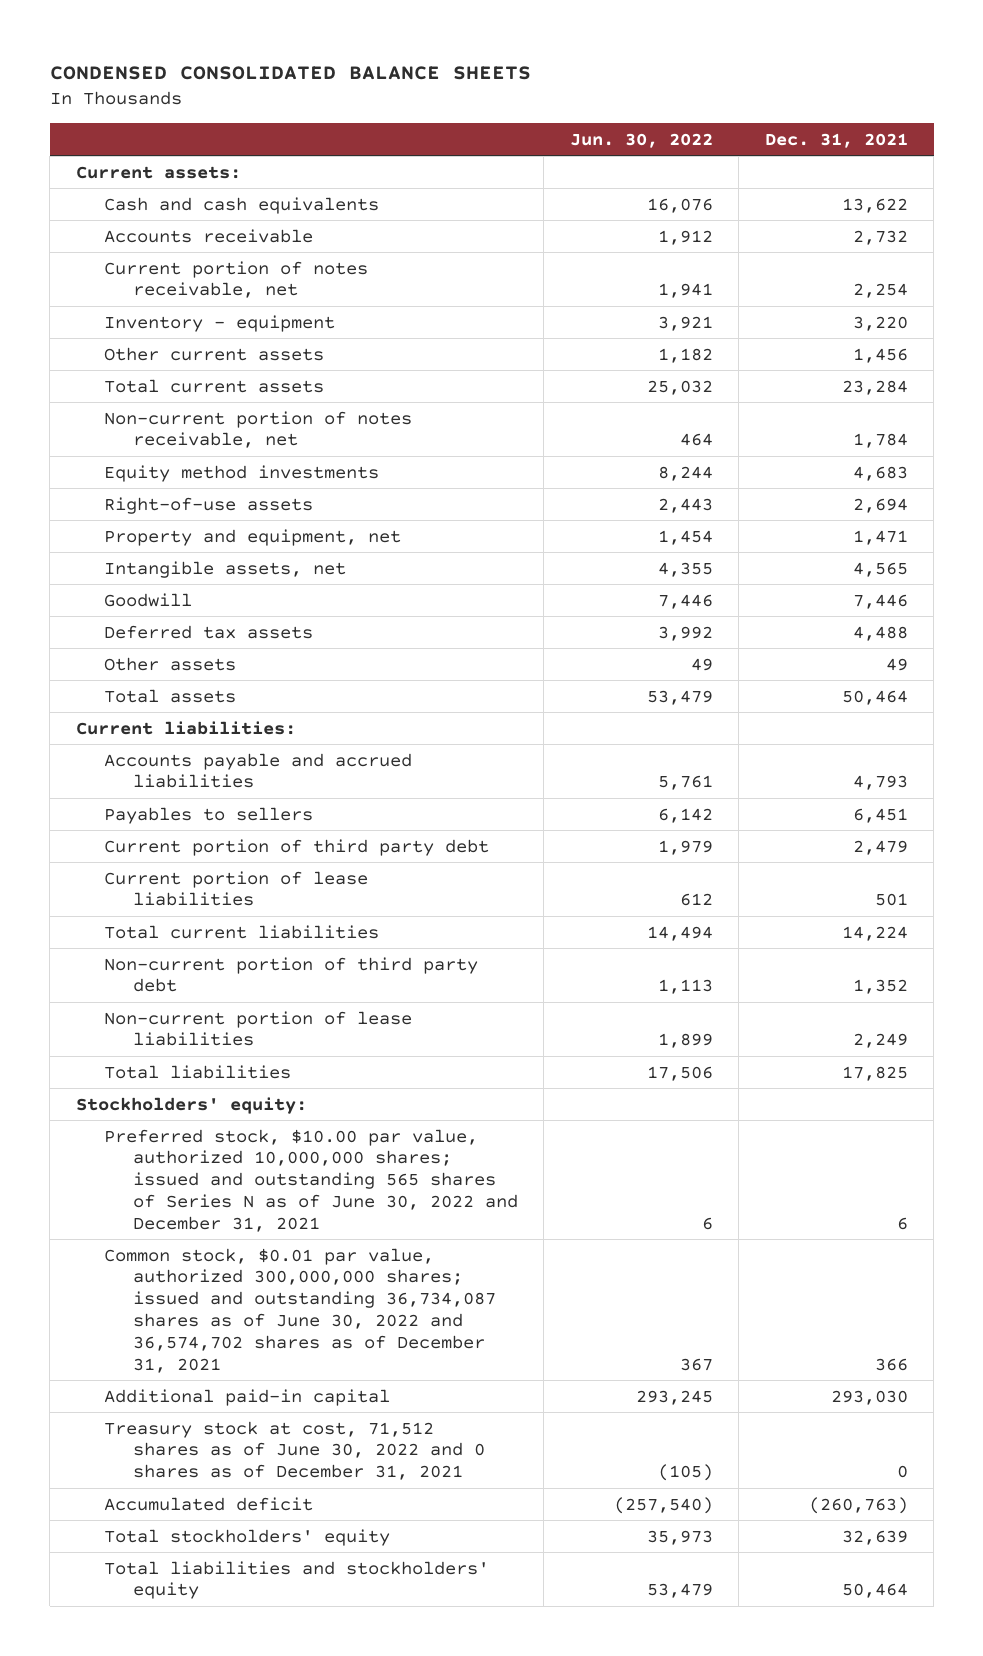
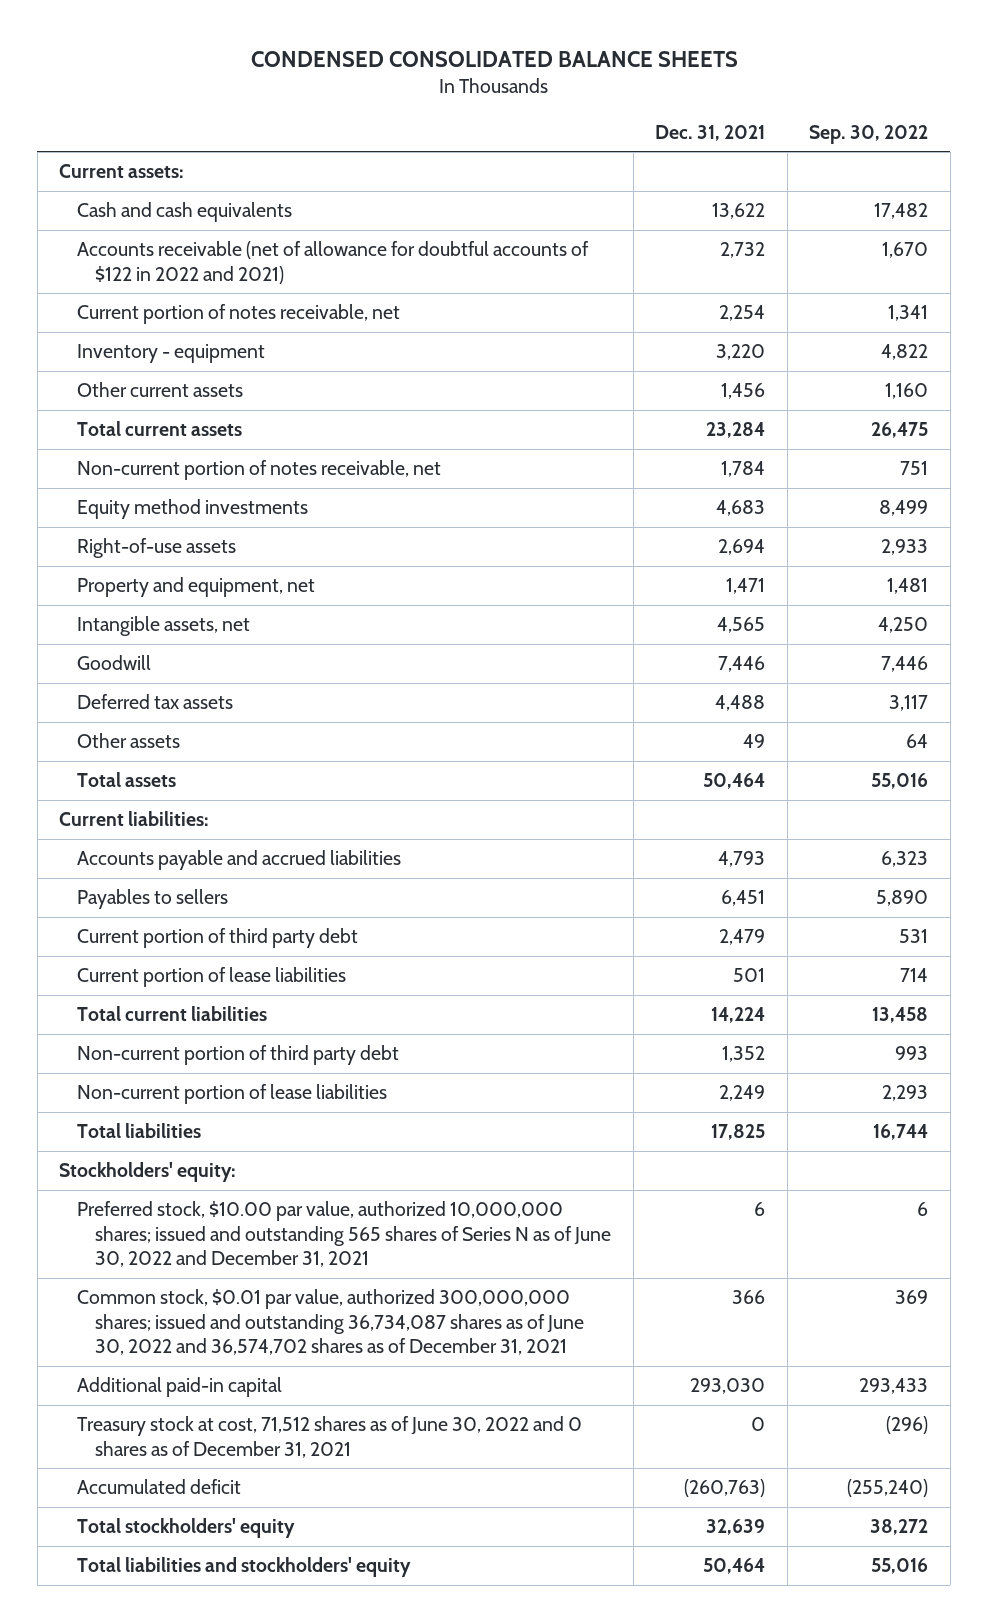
[569,132,713,148] Jun. 30, 2022 -> none
none -> [809,124,929,144] Sep. 30, 2022
[104,228,314,243] Accounts receivable -> [77,241,590,284] Accounts receivable (net of allowance for doubtful accounts of $122 in 2022 and 2021)

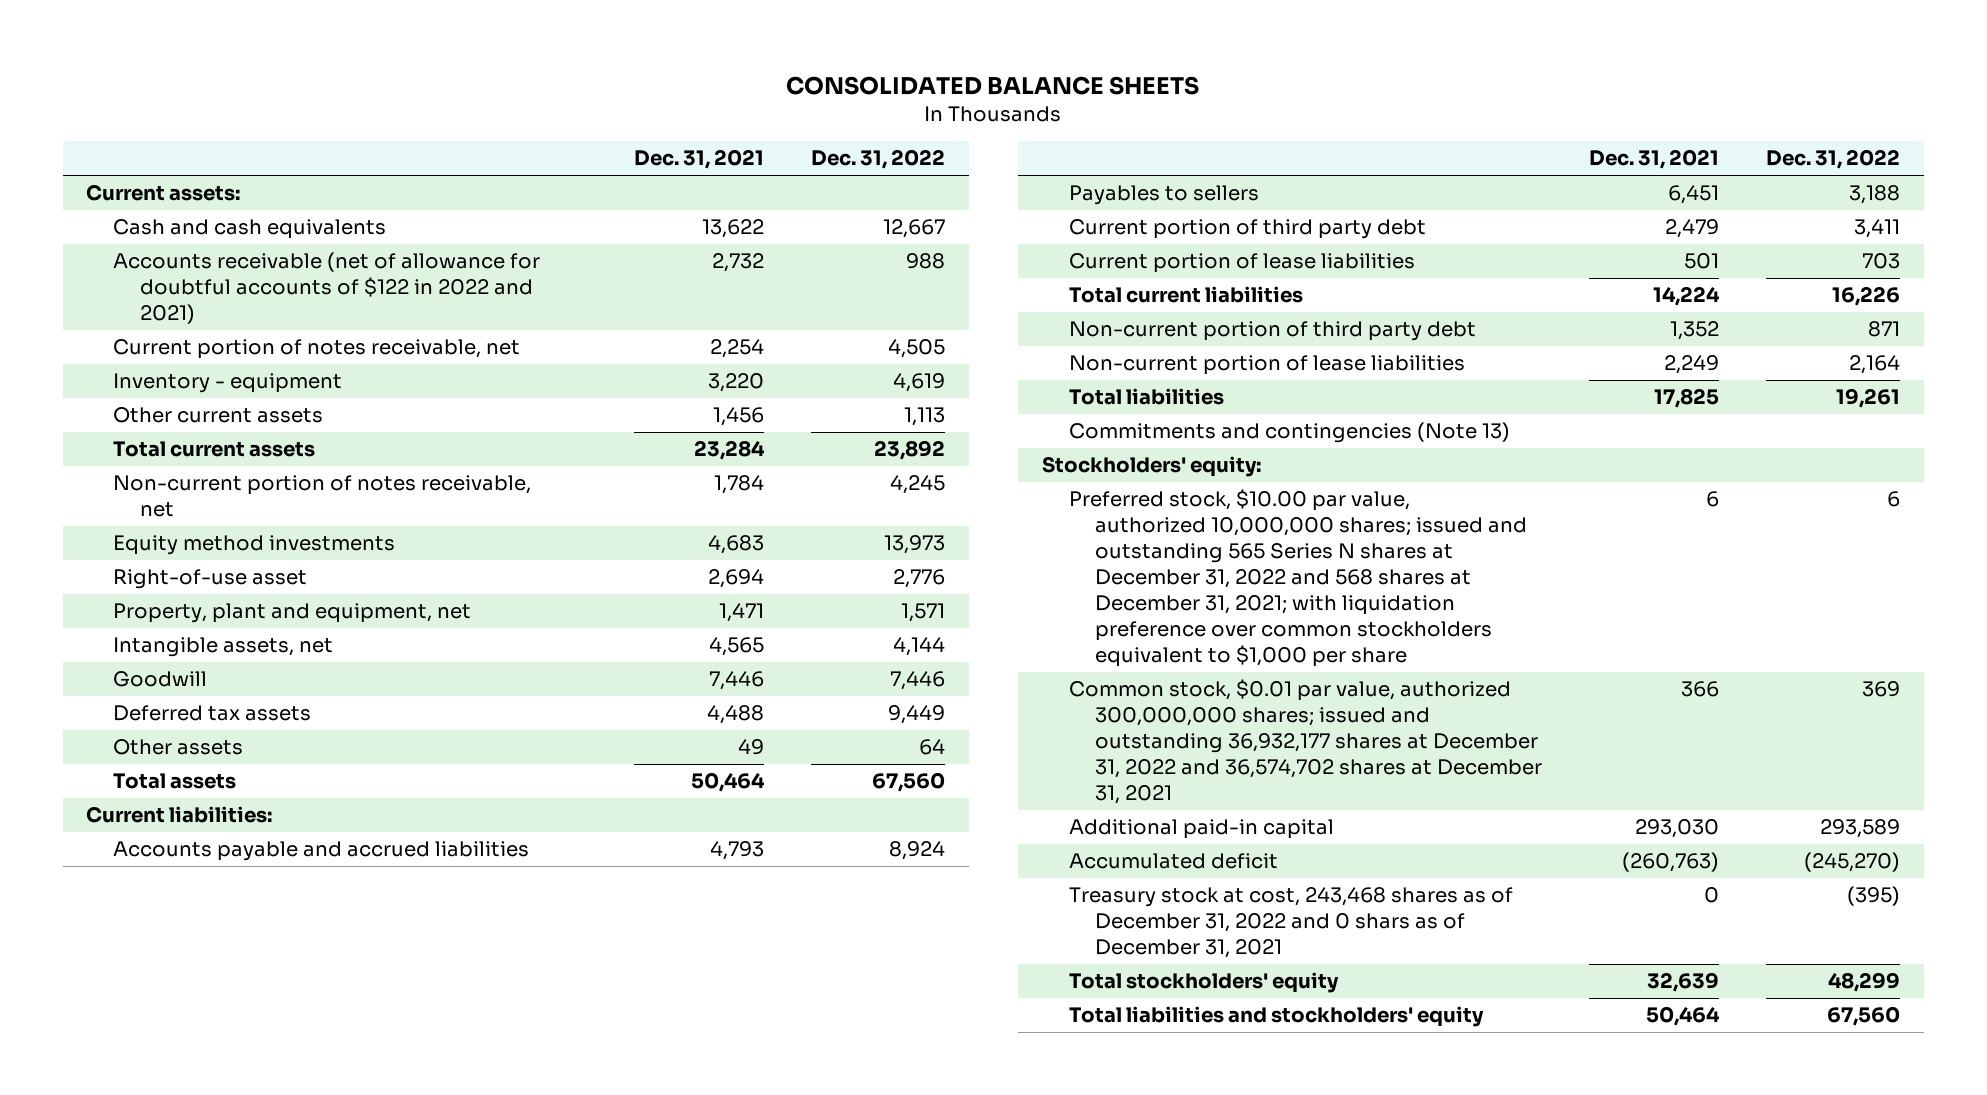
[250,51,738,68] CONDENSED CONSOLIDATED BALANCE SHEETS -> [786,75,1200,95] CONSOLIDATED BALANCE SHEETS
[809,124,929,144] Sep. 30, 2022 -> none
none -> [811,149,946,170] Dec. 31, 2022
[77,538,237,559] Right-of-use assets -> [113,569,308,590] Right-of-use asset
[77,577,316,598] Property and equipment, net -> [113,603,472,624] Property, plant and equipment, net
none -> [1068,422,1510,444] Commitments and contingencies (Note 13)
[77,1201,612,1268] Preferred stock, $10.00 par value, authorized 10,000,000 shares; issued and outstanding 565 shares of Series N as of June 30, 2022 and December 31, 2021 -> [1068,489,1528,668] Preferred stock, $10.00 par value, authorized 10,000,000 shares; issued and outstanding 565 Series N shares at December 31, 2022 and 568 shares at December 31, 2021; with liquidation preference over common stockholders equivalent to $1,000 per share
[77,1289,585,1356] Common stock, $0.01 par value, authorized 300,000,000 shares; issued and outstanding 36,734,087 shares as of June 30, 2022 and 36,574,702 shares as of December 31, 2021 -> [1068,679,1543,805] Common stock, $0.01 par value, authorized 300,000,000 shares; issued and outstanding 36,932,177 shares at December 31, 2022 and 36,574,702 shares at December 31, 2021
[77,1416,583,1458] Treasury stock at cost, 71,512 shares as of June 30, 2022 and 0 shares as of December 31, 2021 -> none
none -> [1068,887,1513,959] Treasury stock at cost, 243,468 shares as of December 31, 2022 and 0 shars as of December 31, 2021

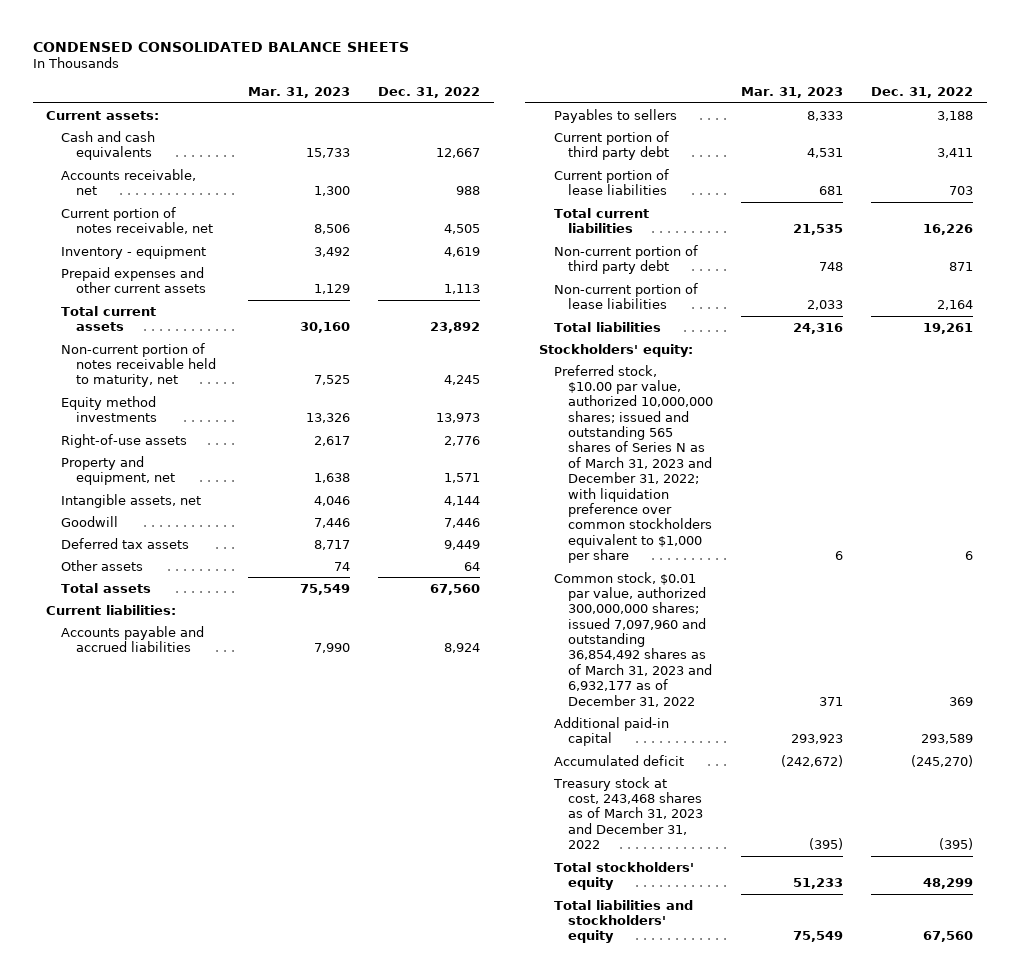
[786,75,1200,95] CONSOLIDATED BALANCE SHEETS -> [32,41,409,52] CONDENSED CONSOLIDATED BALANCE SHEETS
[634,149,765,170] Dec. 31, 2021 -> none
none -> [248,87,351,99] Mar. 31, 2023
[113,252,541,325] Accounts receivable (net of allowance for doubtful accounts of $122 in 2022 and 2021) -> [61,168,197,196] Accounts receivable, net
[113,407,324,424] Other current assets -> [61,266,206,294] Prepaid expenses and other current assets
[113,475,532,518] Non-current portion of notes receivable, net -> [61,342,216,388] Non-current portion of notes receivable held to maturity, net
[113,569,308,590] Right-of-use asset -> [61,433,188,448] Right-of-use assets
[113,603,472,624] Property, plant and equipment, net -> [61,455,175,486] Property and equipment, net
[1068,422,1510,444] Commitments and contingencies (Note 13) -> none
[1068,489,1528,668] Preferred stock, $10.00 par value, authorized 10,000,000 shares; issued and outstanding 565 Series N shares at December 31, 2022 and 568 shares at December 31, 2021; with liquidation preference over common stockholders equivalent to $1,000 per share -> [553,364,714,564] Preferred stock, $10.00 par value, authorized 10,000,000 shares; issued and outstanding 565 shares of Series N as of March 31, 2023 and December 31, 2022; with liquidation preference over common stockholders equivalent to $1,000 per share
[1068,679,1543,805] Common stock, $0.01 par value, authorized 300,000,000 shares; issued and outstanding 36,932,177 shares at December 31, 2022 and 36,574,702 shares at December 31, 2021 -> [553,571,713,707] Common stock, $0.01 par value, authorized 300,000,000 shares; issued 7,097,960 and outstanding 36,854,492 shares as of March 31, 2023 and 6,932,177 as of December 31, 2022
[1068,887,1513,959] Treasury stock at cost, 243,468 shares as of December 31, 2022 and 0 shars as of December 31, 2021 -> [552,776,704,850] Treasury stock at cost, 243,468 shares as of March 31, 2023 and December 31, 2022

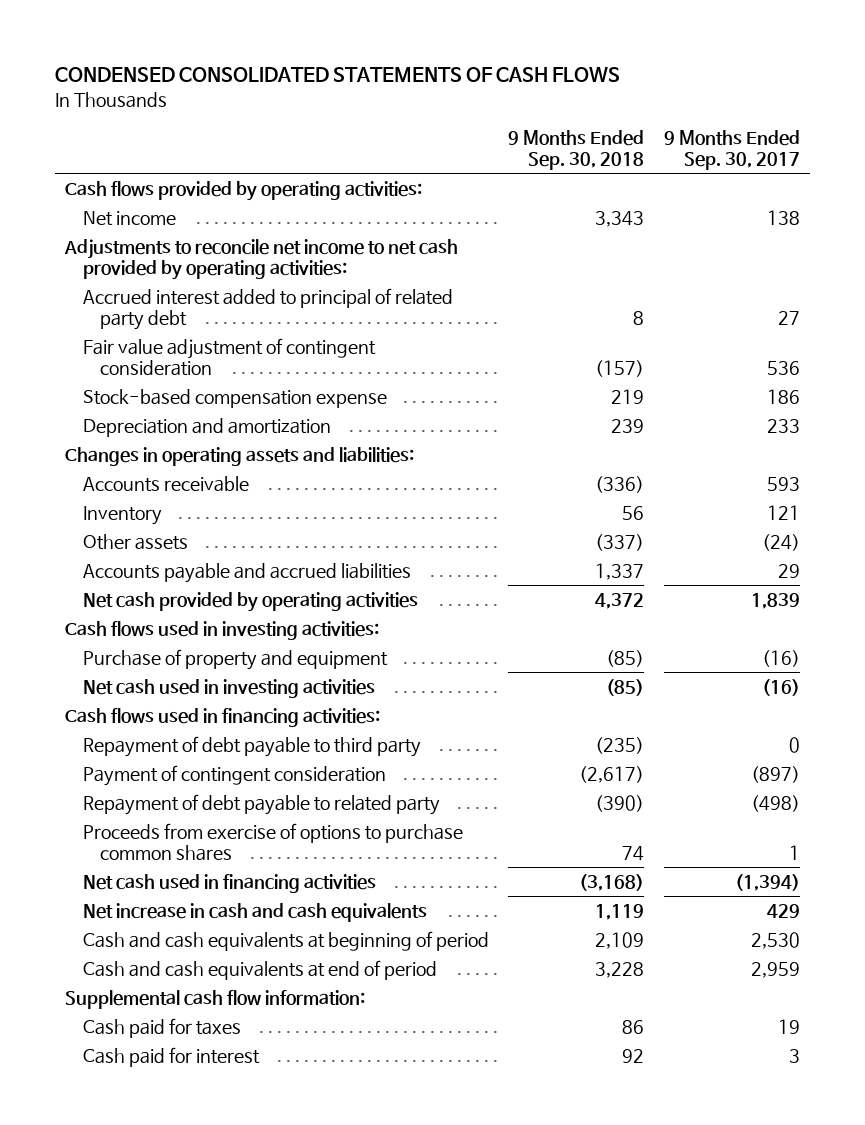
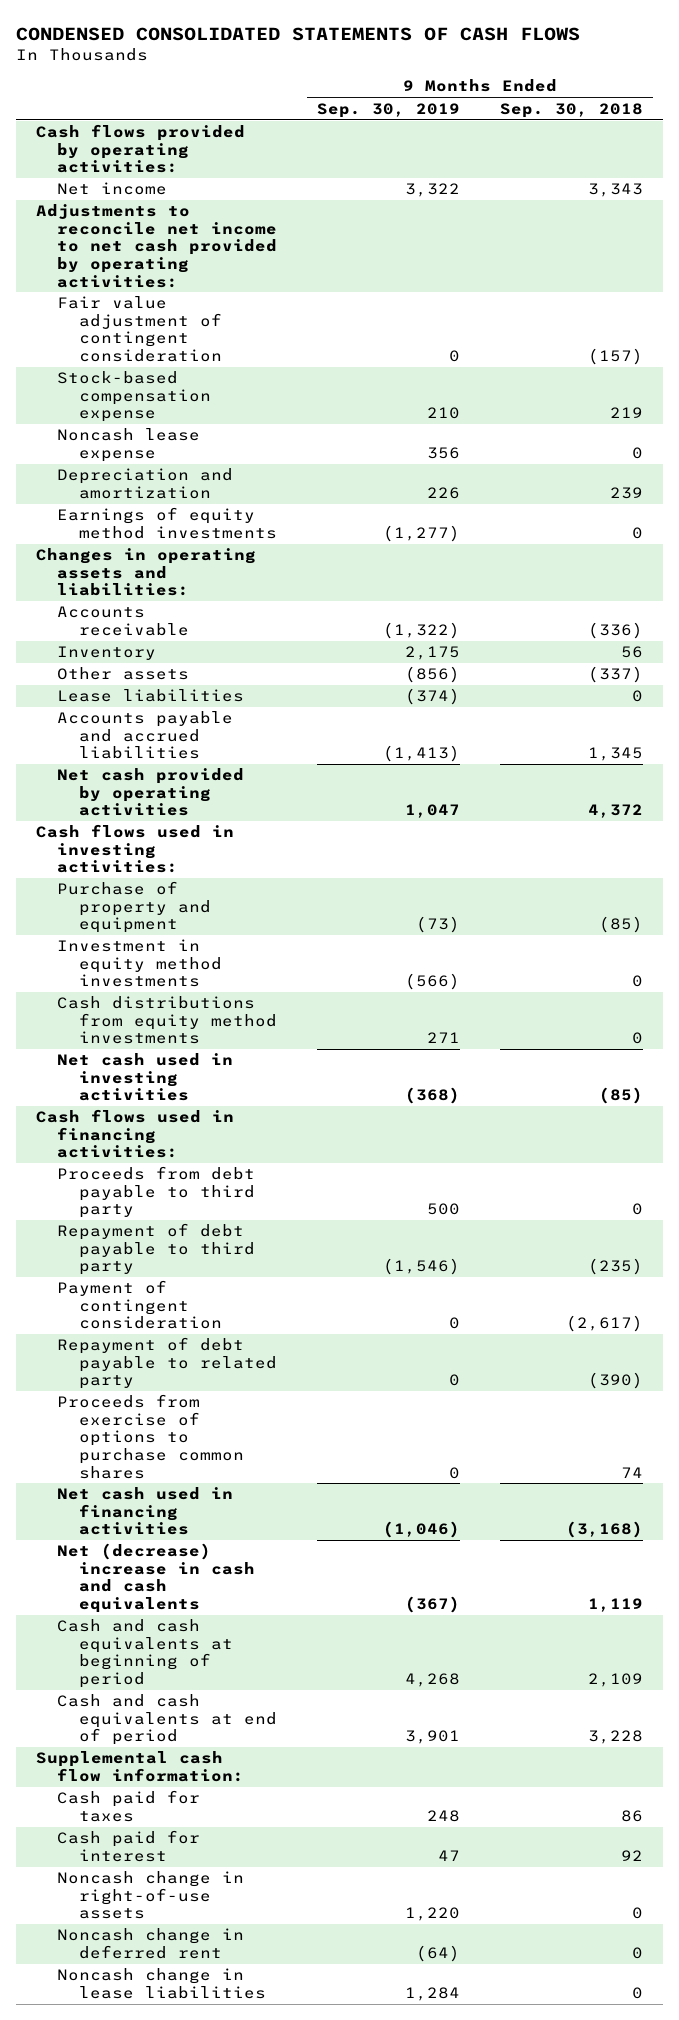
[663,129,800,170] 9 Months Ended Sep. 30, 2017 -> none
none -> [317,102,461,118] Sep. 30, 2019
[82,287,453,330] Accrued interest added to principal of related party debt -> none
none -> [57,428,201,462] Noncash lease expense
none -> [57,507,277,539] Earnings of equity method investments
none -> [57,689,245,703] Lease liabilities
[595,562,645,580] 1,337 -> [588,747,644,762] 1,345
none -> [57,939,222,988] Investment in equity method investments
none -> [57,996,277,1045] Cash distributions from equity method investments
none -> [57,1166,256,1219] Proceeds from debt payable to third party
[82,902,427,922] Net increase in cash and cash equivalents -> [57,1543,255,1613] Net (decrease) increase in cash and cash equivalents
none -> [57,1871,245,1920] Noncash change in right-of-use assets
none -> [57,1928,245,1959] Noncash change in deferred rent
none -> [57,1968,266,1999] Noncash change in lease liabilities

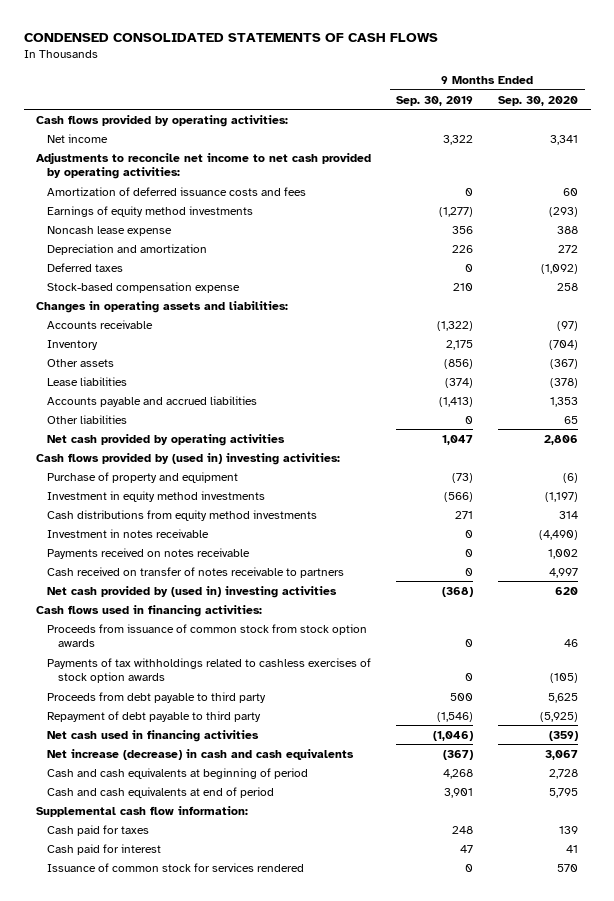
[500,102,644,118] Sep. 30, 2018 -> none
none -> [498,95,579,106] Sep. 30, 2020
[57,296,222,362] Fair value adjustment of contingent consideration -> none
none -> [47,186,307,196] Amortization of deferred issuance costs and fees
[57,507,277,539] Earnings of equity method investments -> [47,205,254,217] Earnings of equity method investments
none -> [47,262,124,272] Deferred taxes
[57,371,211,423] Stock-based compensation expense -> [47,281,241,293] Stock-based compensation expense
none -> [47,414,128,424] Other liabilities
[36,824,235,874] Cash flows used in investing activities: -> [36,452,341,465] Cash flows provided by (used in) investing activities:
none -> [47,528,210,538] Investment in notes receivable
none -> [47,547,251,559] Payments received on notes receivable
none -> [47,566,345,578] Cash received on transfer of notes receivable to partners
[57,1053,234,1102] Net cash used in investing activities -> [47,585,338,598] Net cash provided by (used in) investing activities
none -> [47,623,368,648] Proceeds from issuance of common stock from stock option awards
none -> [47,657,372,684] Payments of tax withholdings related to cashless exercises of stock option awards
[57,1280,222,1330] Payment of contingent consideration -> none
[57,1337,277,1390] Repayment of debt payable to related party -> none
[57,1394,244,1479] Proceeds from exercise of options to purchase common shares -> none
[57,1543,255,1613] Net (decrease) increase in cash and cash equivalents -> [47,748,355,760] Net increase (decrease) in cash and cash equivalents
[57,1871,245,1920] Noncash change in right-of-use assets -> none
[57,1928,245,1959] Noncash change in deferred rent -> none
[57,1968,266,1999] Noncash change in lease liabilities -> none
none -> [47,862,305,872] Issuance of common stock for services rendered

